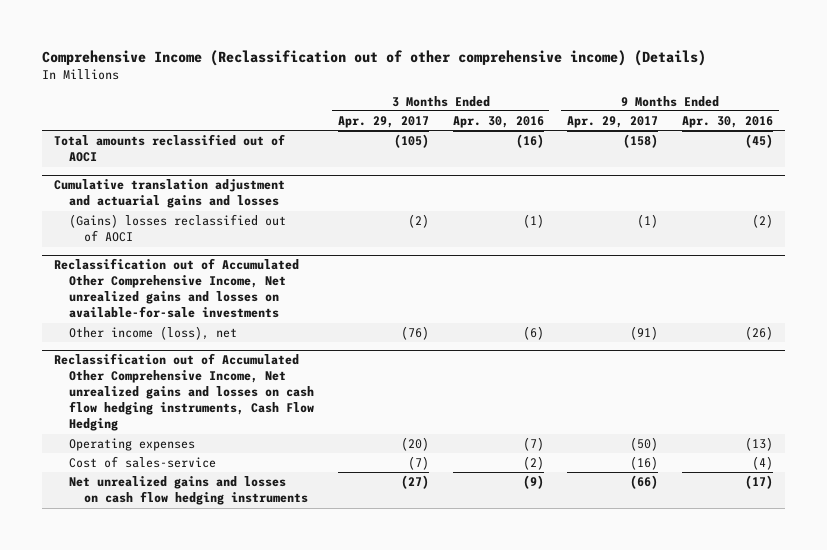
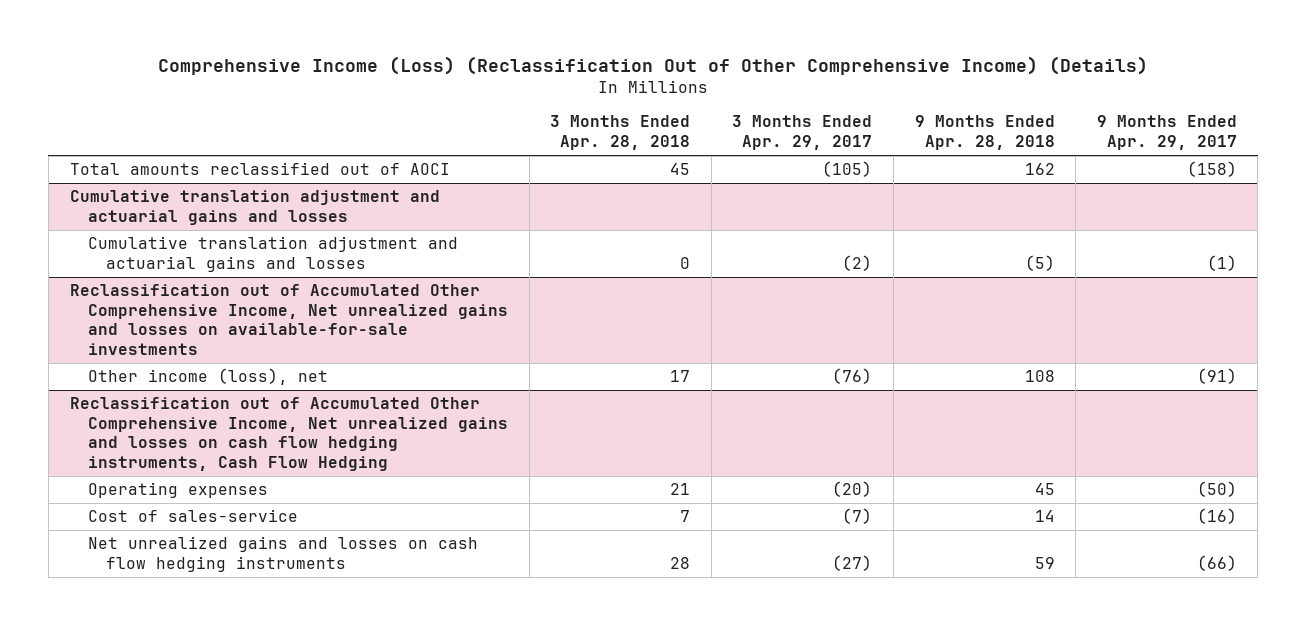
[42,49,707,66] Comprehensive Income (Reclassification out of other comprehensive income) (Details) -> [158,56,1149,76] Comprehensive Income (Loss) (Reclassification Out of Other Comprehensive Income) (Details)
[452,115,544,128] Apr. 30, 2016 -> none
[681,115,773,128] Apr. 30, 2016 -> none
none -> [550,115,691,150] 3 Months Ended Apr. 28, 2018
none -> [914,115,1055,150] 9 Months Ended Apr. 28, 2018
[69,214,287,243] (Gains) losses reclassified out of AOCI -> [88,236,459,272] Cumulative translation adjustment and actuarial gains and losses

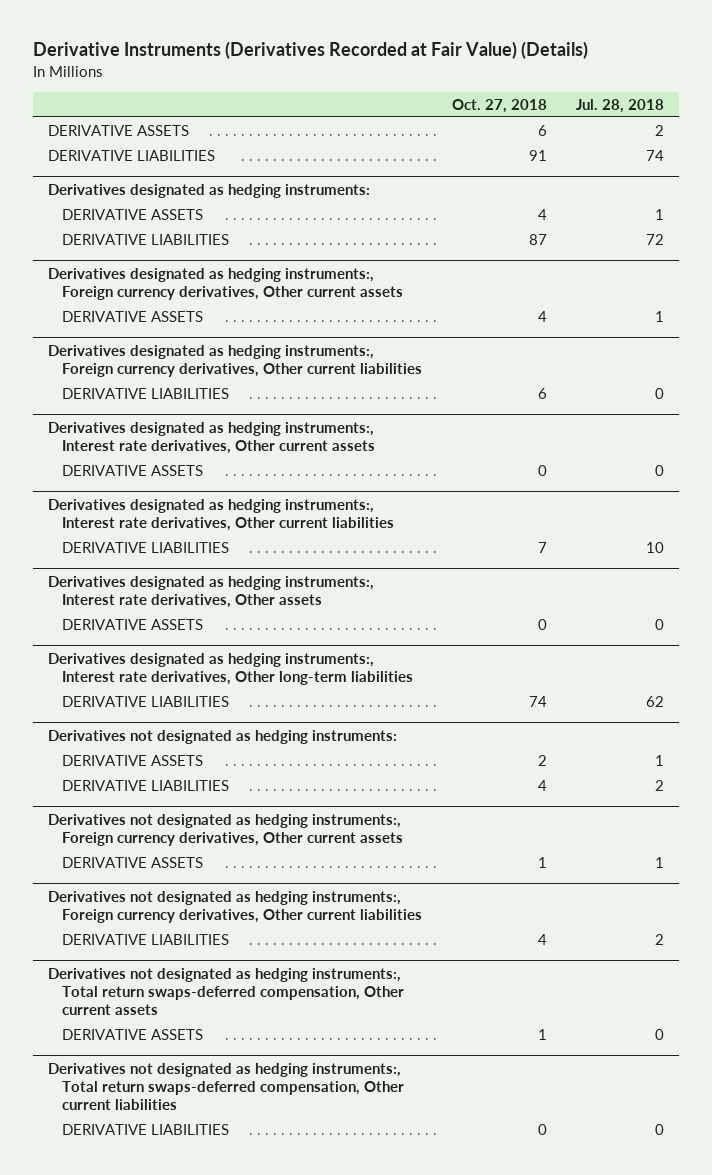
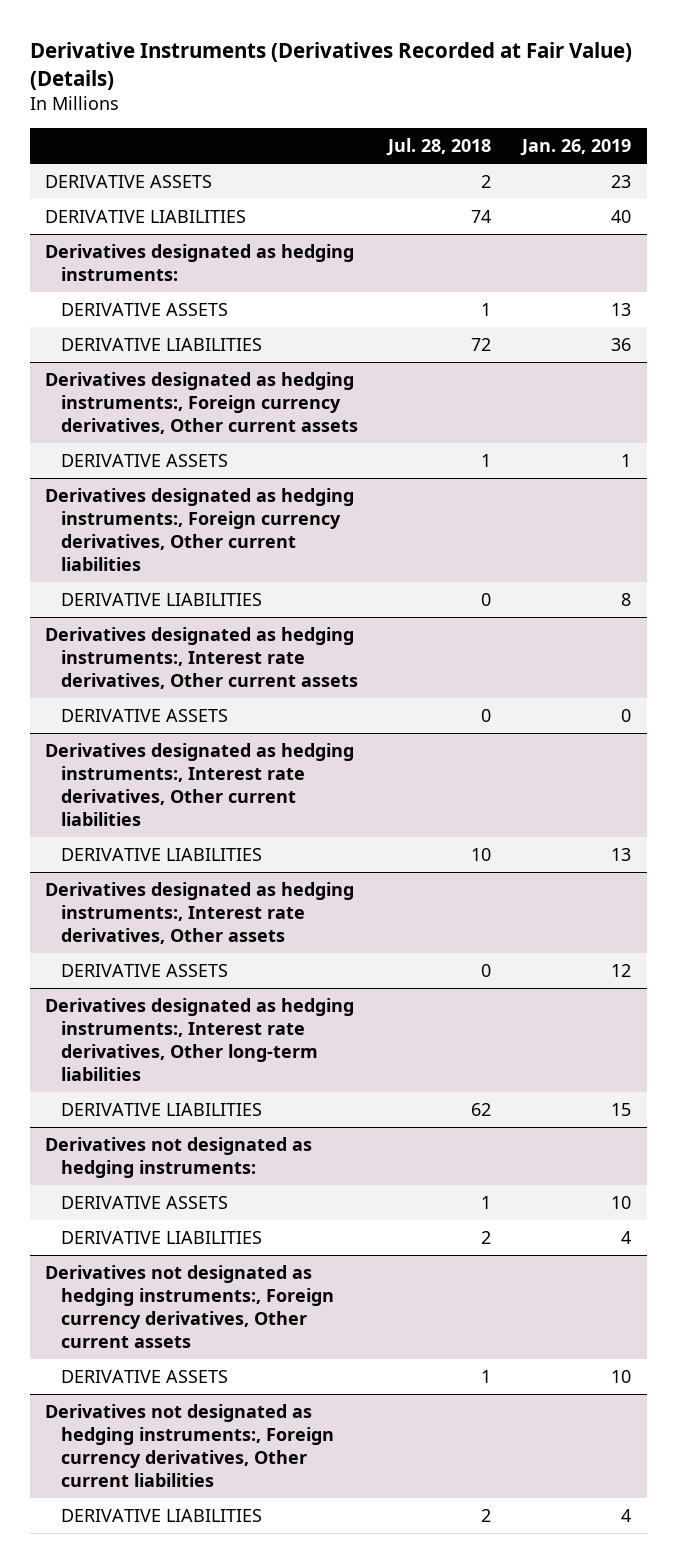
[451,98,547,113] Oct. 27, 2018 -> none
none -> [520,138,632,156] Jan. 26, 2019
[47,967,405,1015] Derivatives not designated as hedging instruments:, Total return swaps-deferred compensation, Other current assets -> none
[62,1029,204,1041] DERIVATIVE ASSETS -> none
[47,1062,405,1110] Derivatives not designated as hedging instruments:, Total return swaps-deferred compensation, Other current liabilities -> none
[62,1124,230,1136] DERIVATIVE LIABILITIES -> none

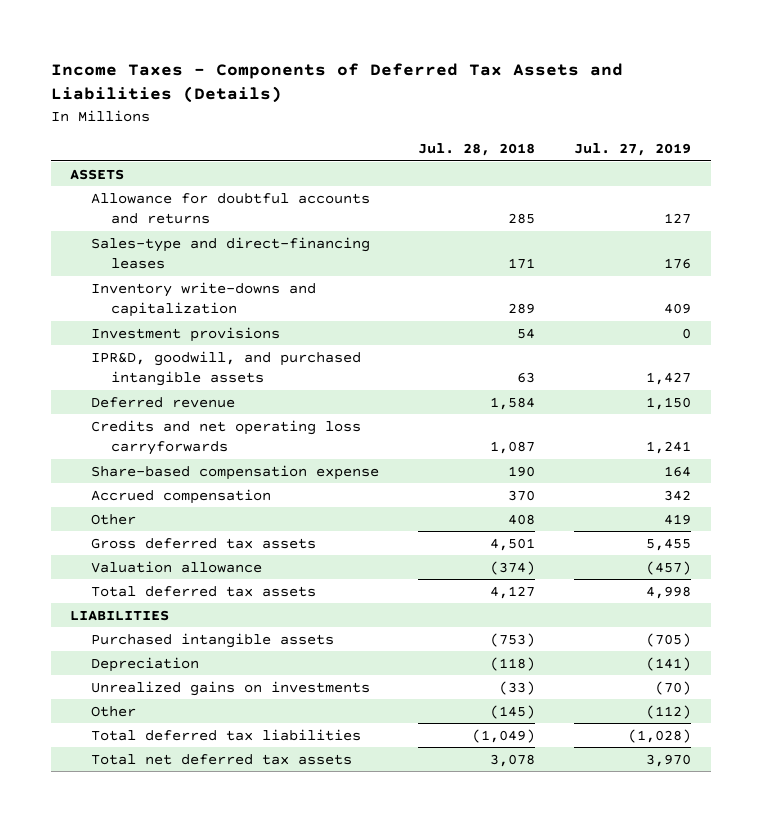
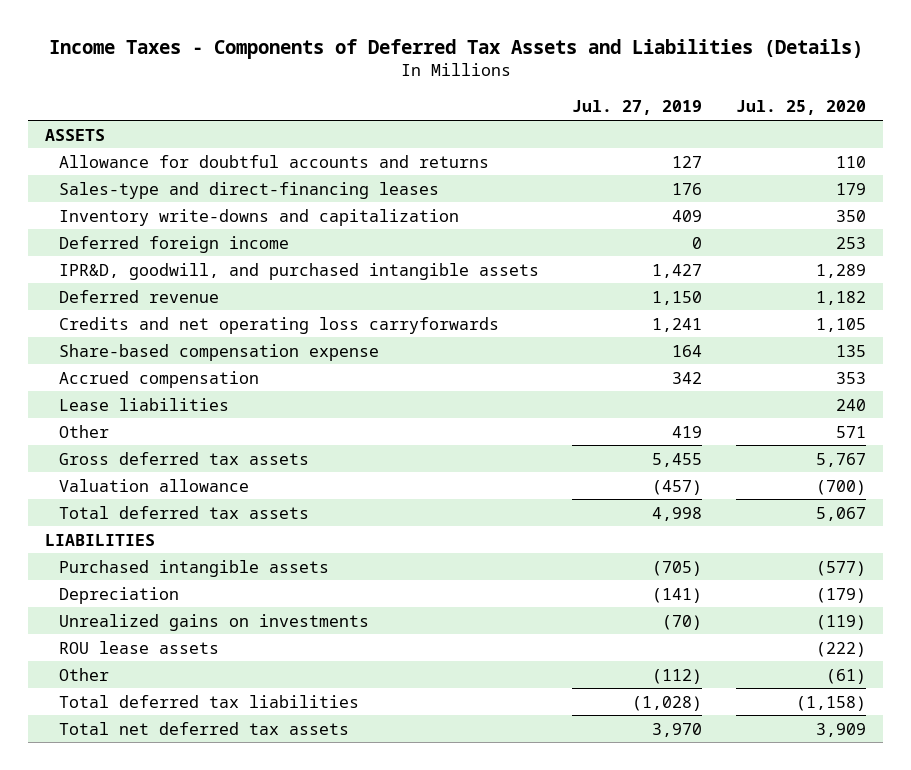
[417,143,535,157] Jul. 28, 2018 -> none
none -> [735,100,866,116] Jul. 25, 2020
[90,326,280,342] Investment provisions -> none
none -> [58,235,289,253] Deferred foreign income
none -> [58,397,229,411] Lease liabilities
none -> [58,640,219,654] ROU lease assets

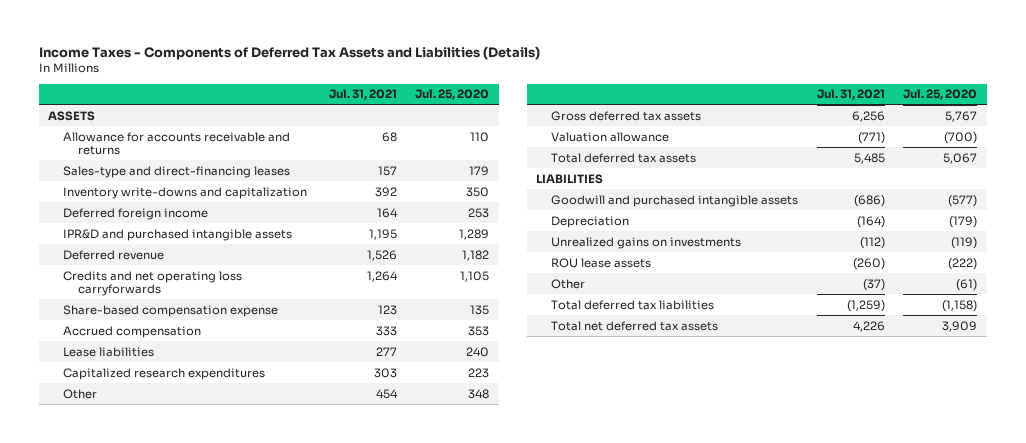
[572,100,703,116] Jul. 27, 2019 -> none
none -> [328,89,397,101] Jul. 31, 2021
[58,154,489,168] Allowance for doubtful accounts and returns -> [63,131,291,155] Allowance for accounts receivable and returns
[58,262,539,280] IPR&D, goodwill, and purchased intangible assets -> [63,228,293,241] IPR&D and purchased intangible assets
none -> [63,367,266,380] Capitalized research expenditures
[835,425,866,438] 571 -> [468,388,490,399] 348
[58,559,329,577] Purchased intangible assets -> [551,194,799,207] Goodwill and purchased intangible assets

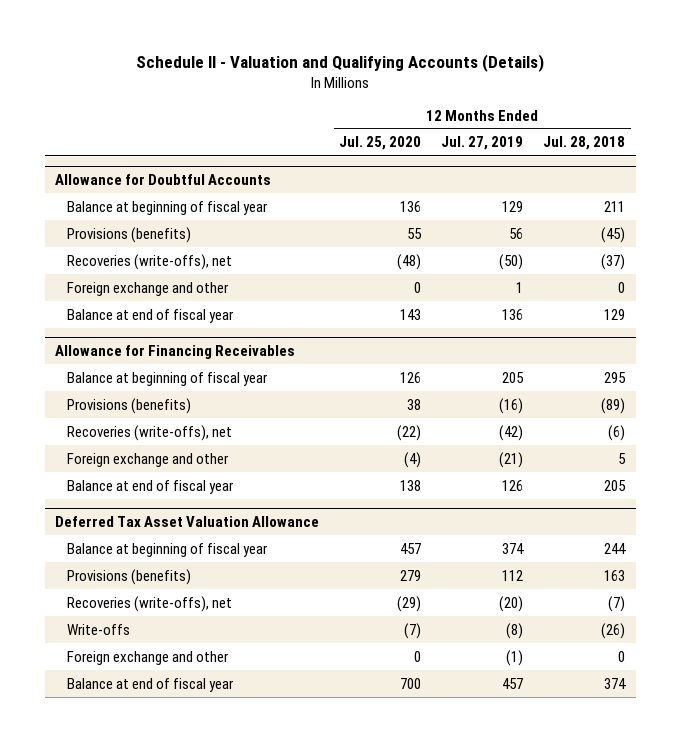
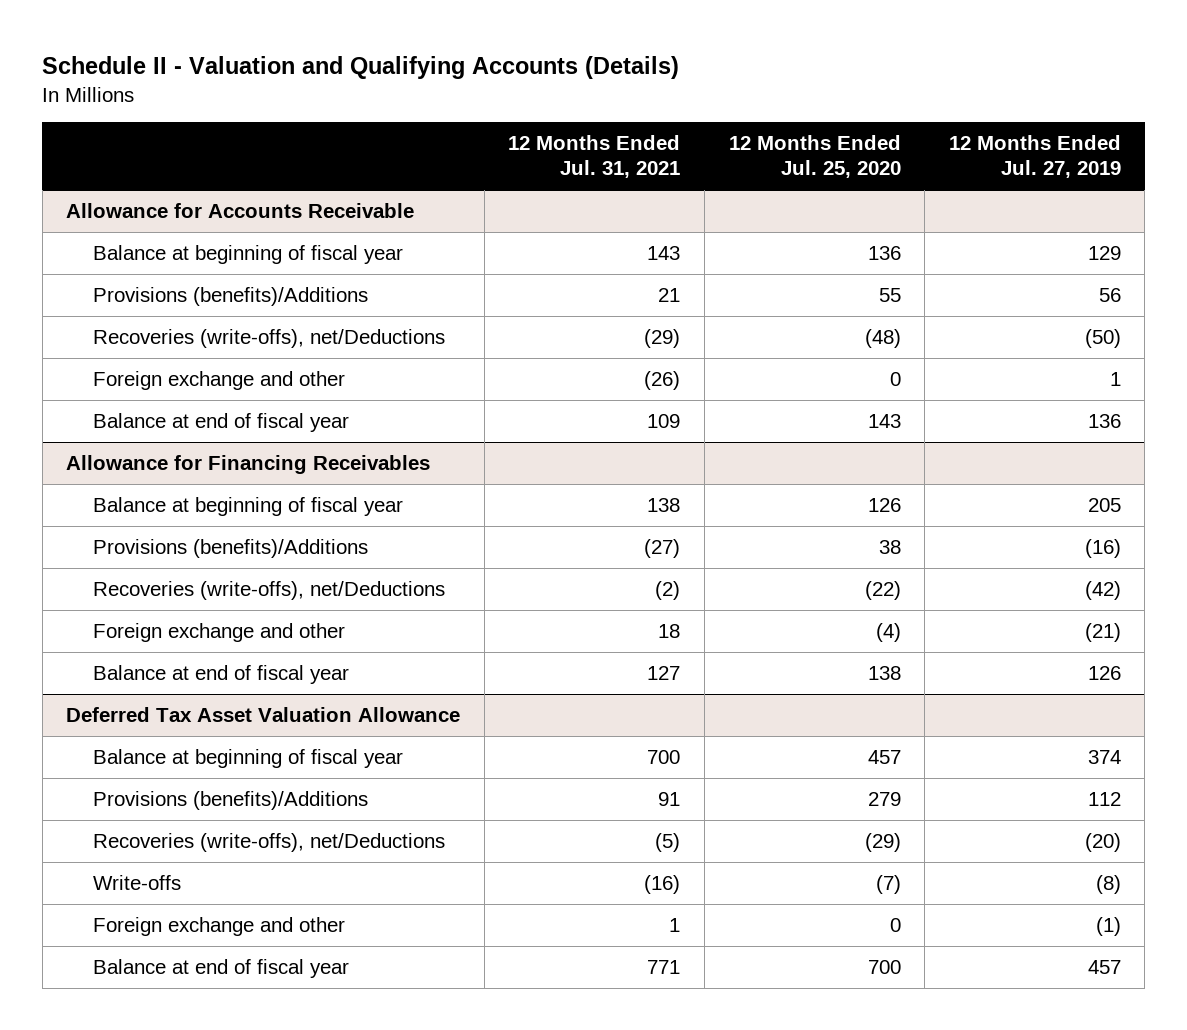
[543,136,626,151] Jul. 28, 2018 -> none
none -> [508,134,681,179] 12 Months Ended Jul. 31, 2021
[54,173,271,185] Allowance for Doubtful Accounts -> [66,202,415,218] Allowance for Accounts Receivable
[67,226,192,243] Provisions (benefits) -> [93,286,369,306] Provisions (benefits)/Additions
[67,253,233,270] Recoveries (write-offs), net -> [93,328,446,348] Recoveries (write-offs), net/Deductions
[67,397,192,414] Provisions (benefits) -> [93,538,369,558] Provisions (benefits)/Additions
[67,424,233,441] Recoveries (write-offs), net -> [93,580,446,600] Recoveries (write-offs), net/Deductions
[67,568,192,585] Provisions (benefits) -> [93,790,369,810] Provisions (benefits)/Additions
[67,595,233,612] Recoveries (write-offs), net -> [93,832,446,852] Recoveries (write-offs), net/Deductions

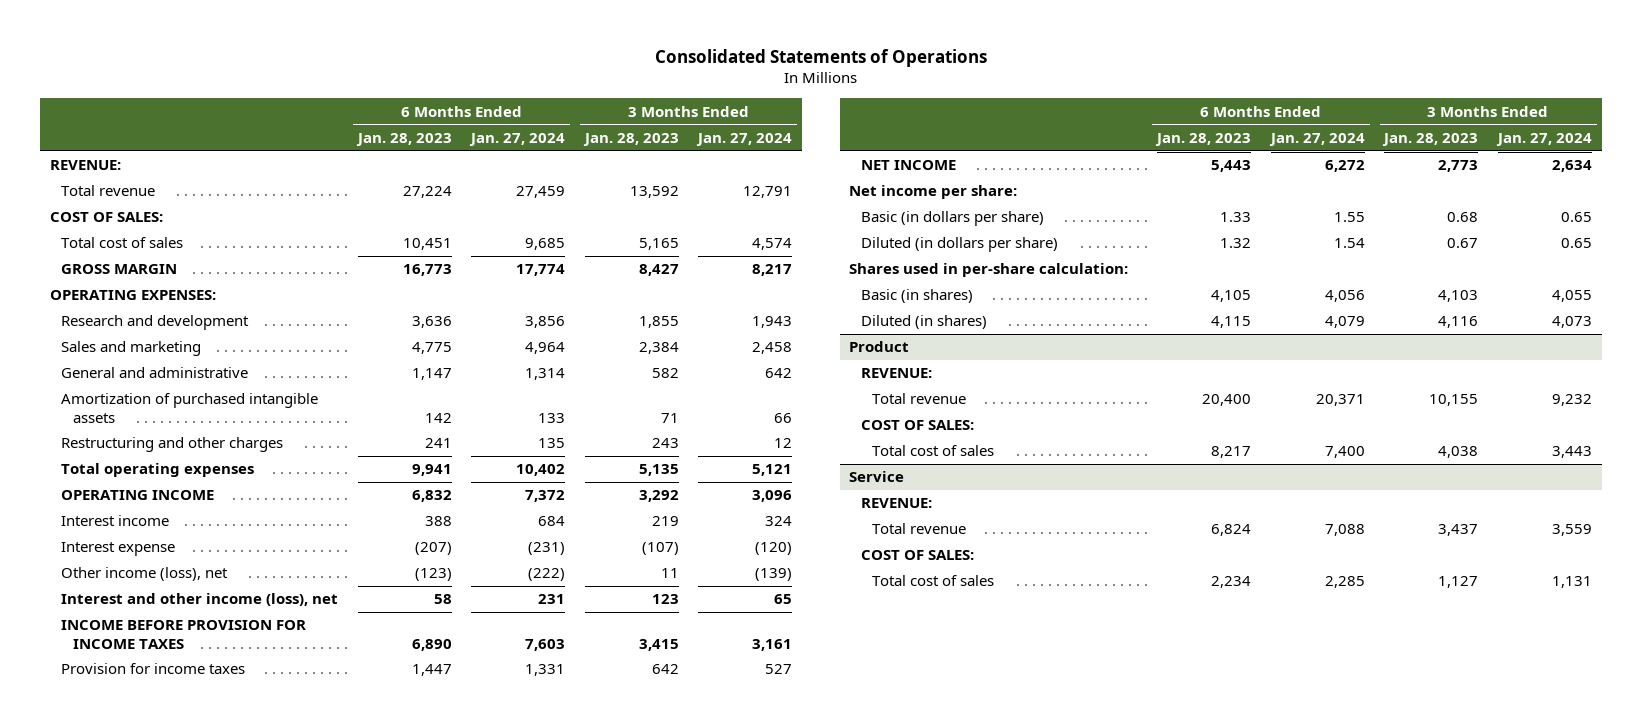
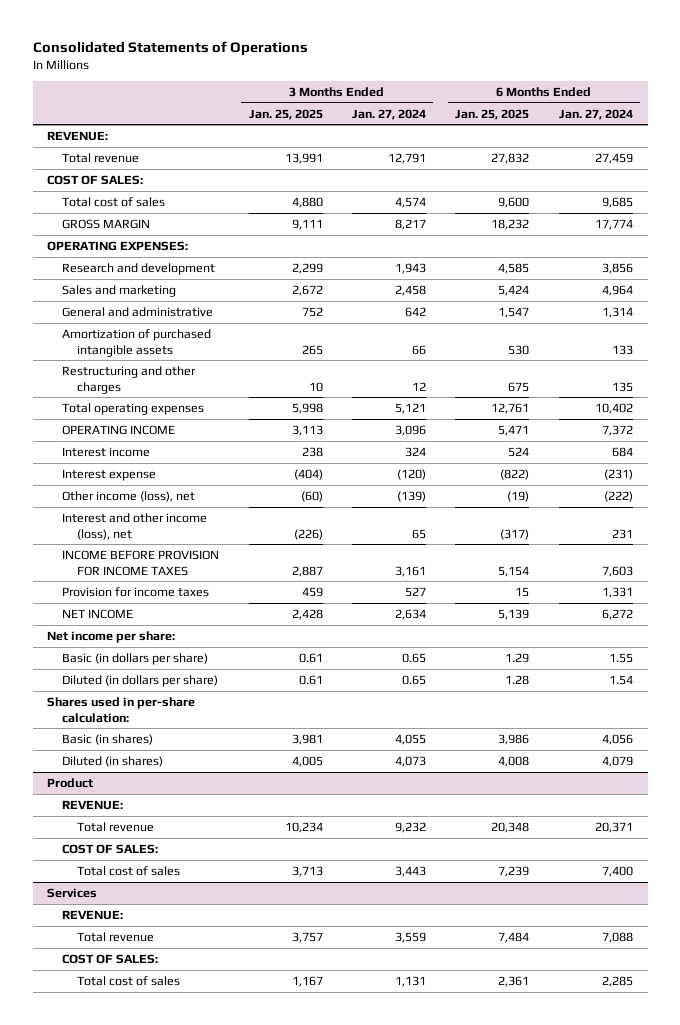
[355,132,452,146] Jan. 28, 2023 -> none
[582,132,679,146] Jan. 28, 2023 -> none
none -> [248,108,323,120] Jan. 25, 2025
none -> [455,108,530,120] Jan. 25, 2025
[849,471,905,483] Service -> [47,887,98,898] Services

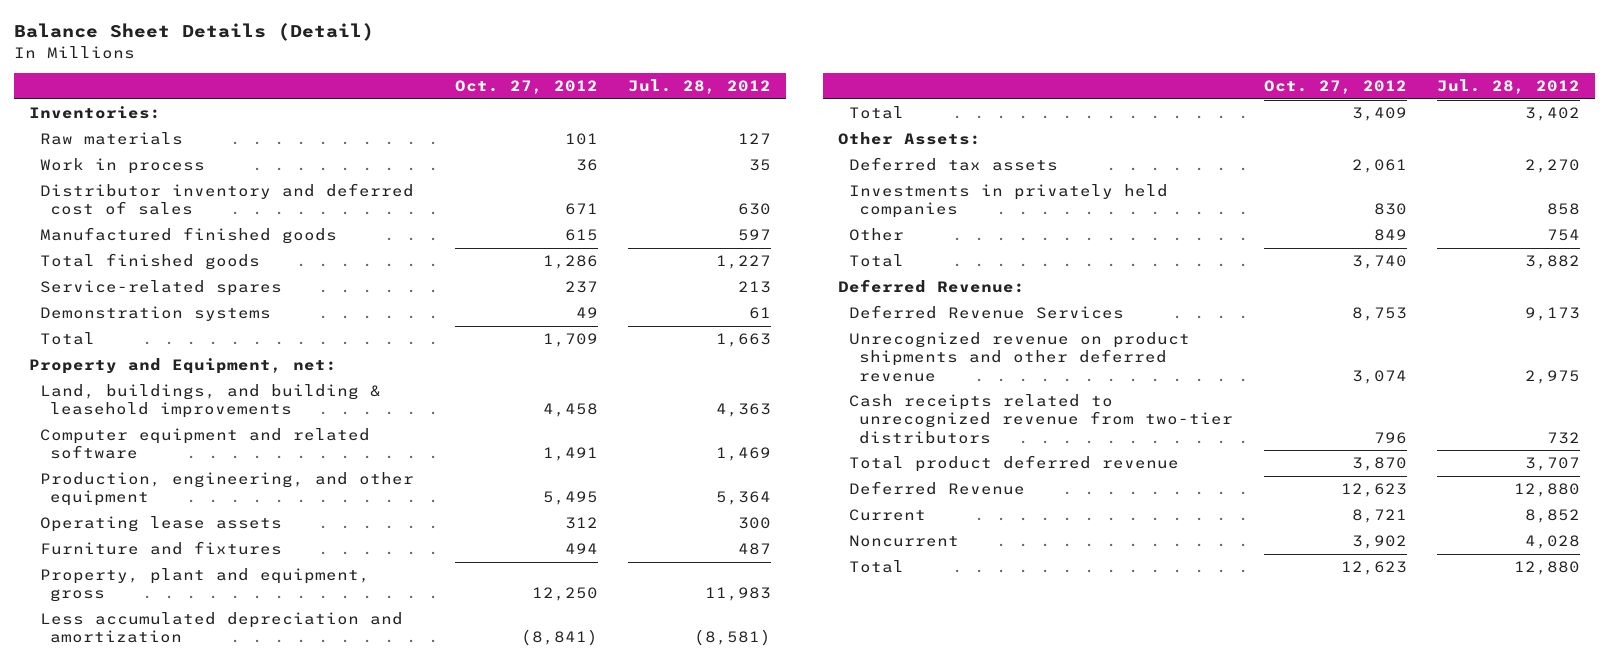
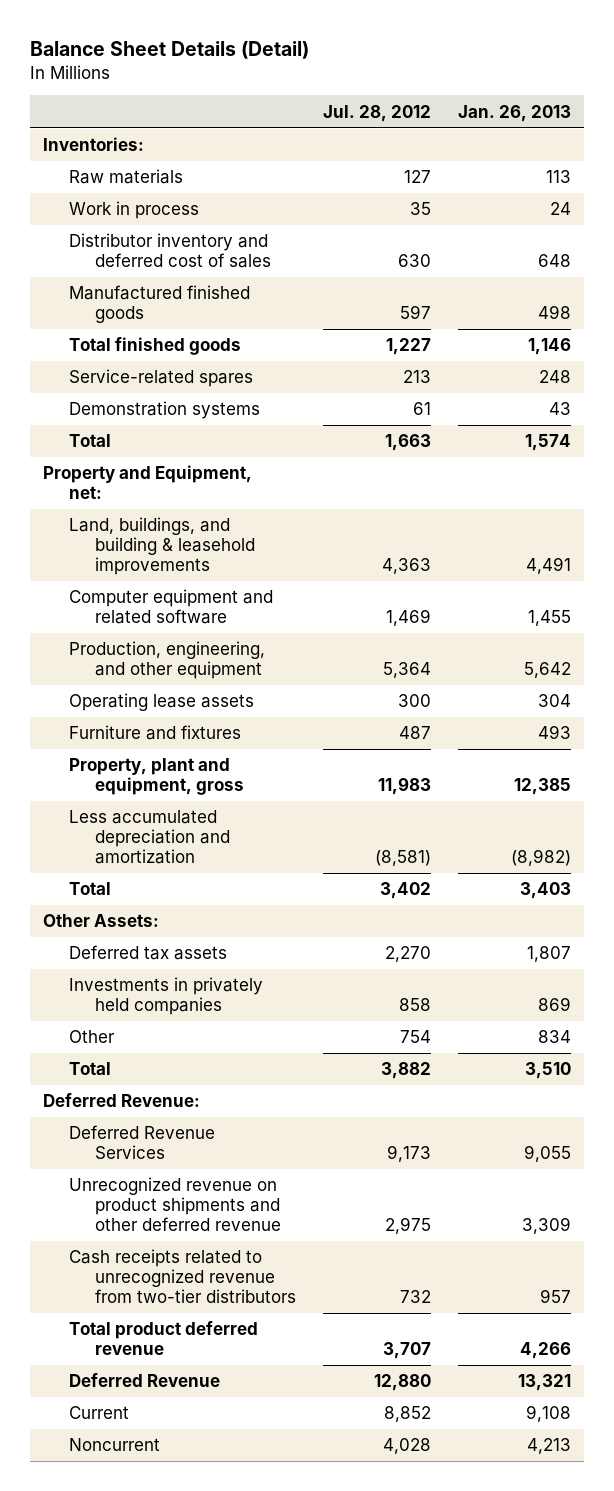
[454,79,598,94] Oct. 27, 2012 -> none
none -> [457,104,571,122] Jan. 26, 2013
[848,560,904,574] Total -> none

